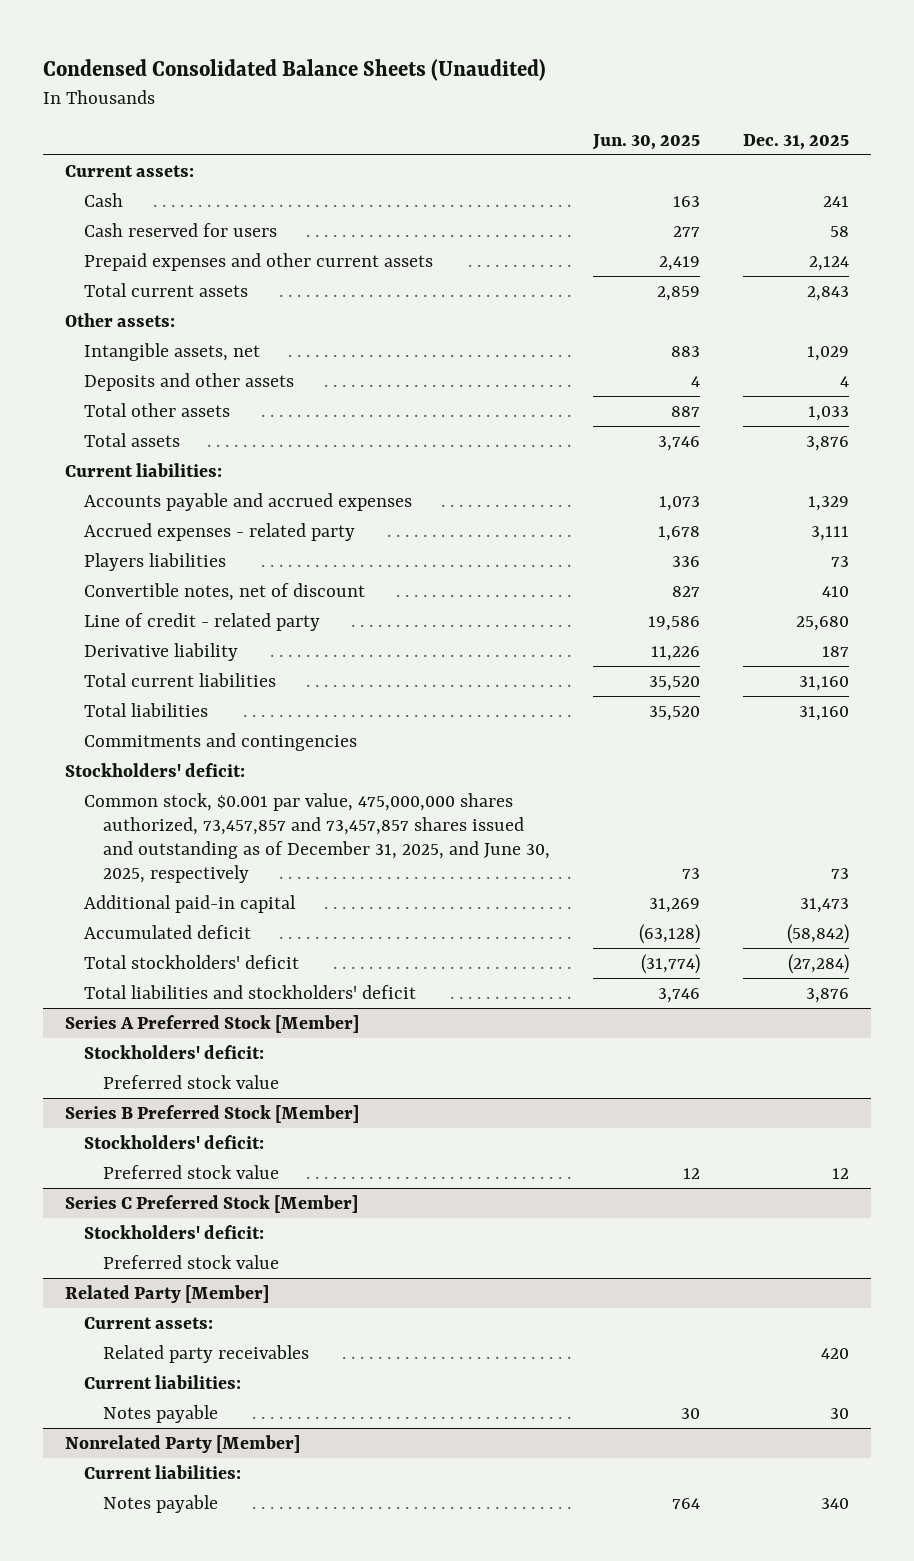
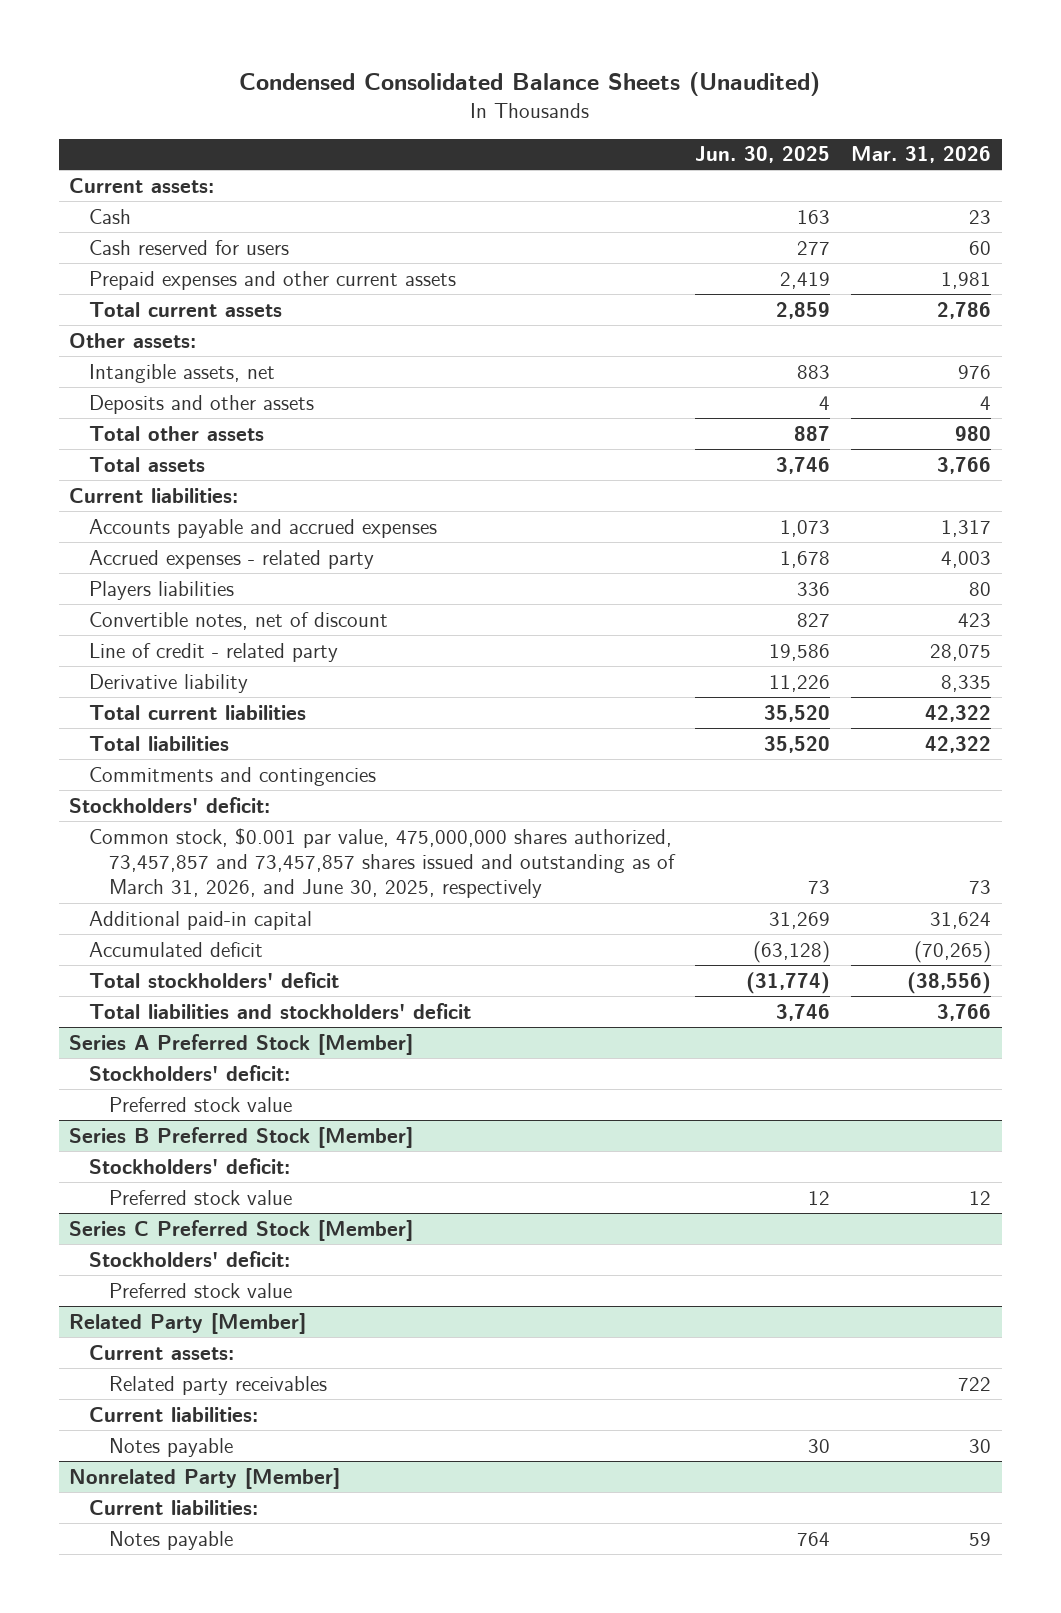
[743,133,850,150] Dec. 31, 2025 -> none
none -> [851,146,992,164] Mar. 31, 2026
[83,792,550,884] Common stock, $0.001 par value, 475,000,000 shares authorized, 73,457,857 and 73,457,857 shares issued and outstanding as of December 31, 2025, and June 30, 2025, respectively -> [88,827,676,899] Common stock, $0.001 par value, 475,000,000 shares authorized, 73,457,857 and 73,457,857 shares issued and outstanding as of March 31, 2026, and June 30, 2025, respectively

